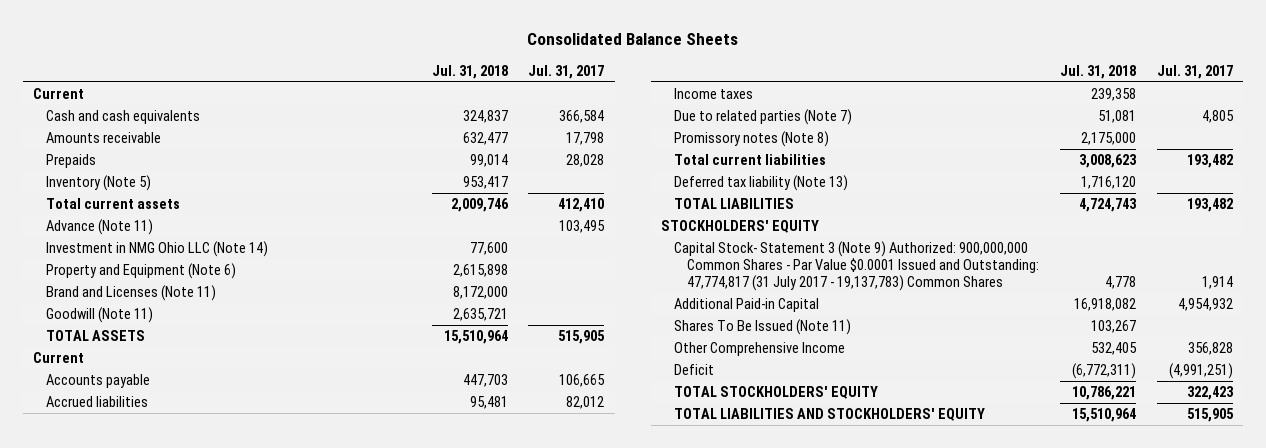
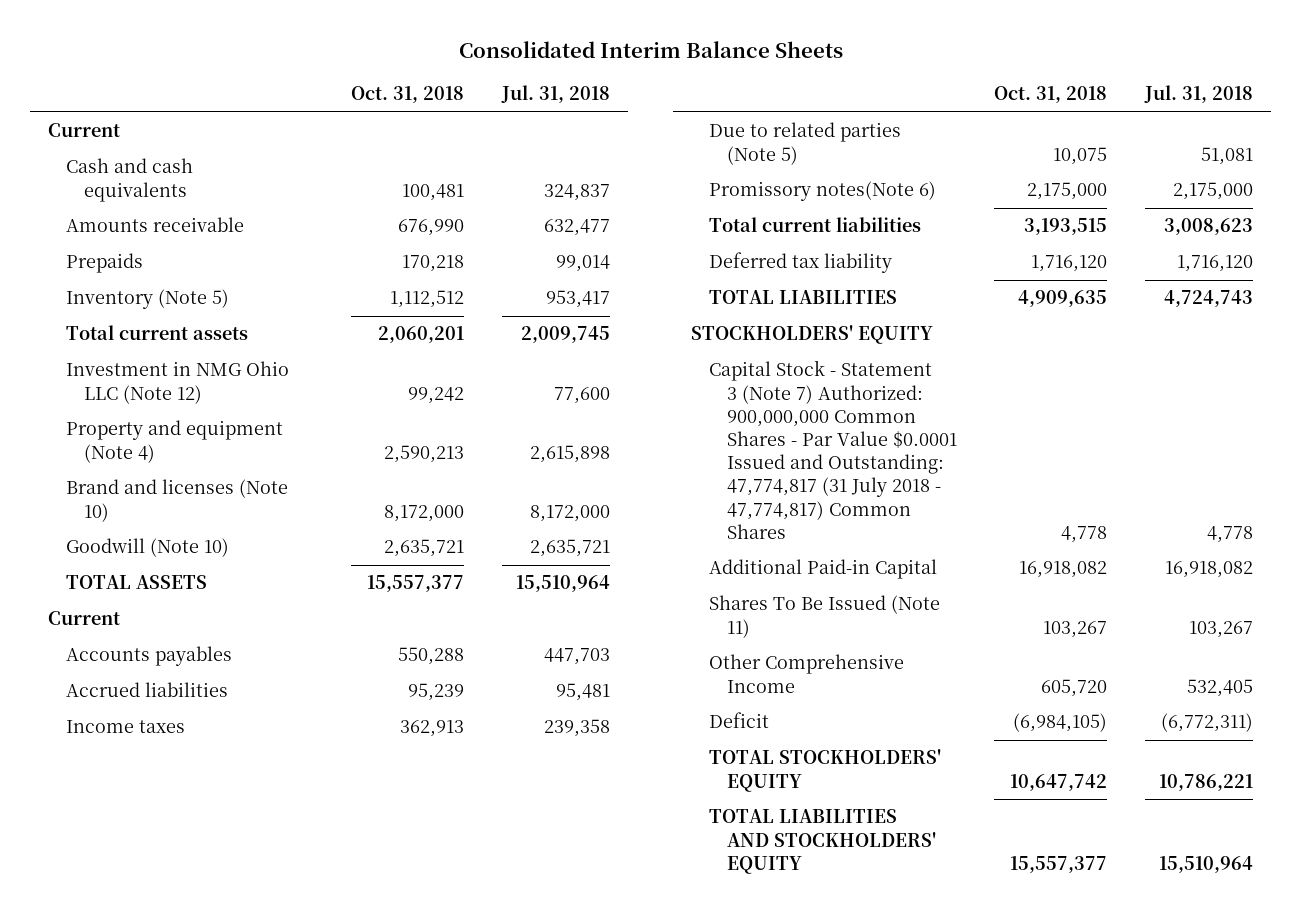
[526,33,738,46] Consolidated Balance Sheets -> [458,40,843,58] Consolidated Interim Balance Sheets
[528,65,605,80] Jul. 31, 2017 -> none
none -> [351,86,465,104] Oct. 31, 2018
[45,219,153,236] Advance (Note 11) -> none
[450,198,509,213] 2,009,746 -> [520,326,610,344] 2,009,745
[45,241,268,258] Investment in NMG Ohio LLC (Note 14) -> [66,361,290,404] Investment in NMG Ohio LLC (Note 12)
[45,263,236,280] Property and Equipment (Note 6) -> [66,420,284,463] Property and equipment (Note 4)
[45,285,216,302] Brand and Licenses (Note 11) -> [66,479,289,522] Brand and licenses (Note 10)
[45,307,153,324] Goodwill (Note 11) -> [66,538,230,558] Goodwill (Note 10)
[45,374,150,389] Accounts payable -> [66,646,233,667] Accounts payables
[674,109,853,126] Due to related parties (Note 7) -> [709,122,902,165] Due to related parties (Note 5)
[674,131,830,148] Promissory notes (Note 8) -> [709,181,937,202] Promissory notes(Note 6)
[674,175,849,192] Deferred tax liability (Note 13) -> [709,252,893,274] Deferred tax liability
[674,241,1040,292] Capital Stock- Statement 3 (Note 9) Authorized: 900,000,000 Common Shares - Par Value $0.0001 Issued and Outstanding: 47,774,817 (31 July 2017 - 19,137,783) Common Shares -> [709,360,958,539] Capital Stock - Statement 3 (Note 7) Authorized: 900,000,000 Common Shares - Par Value $0.0001 Issued and Outstanding: 47,774,817 (31 July 2018 - 47,774,817) Common Shares

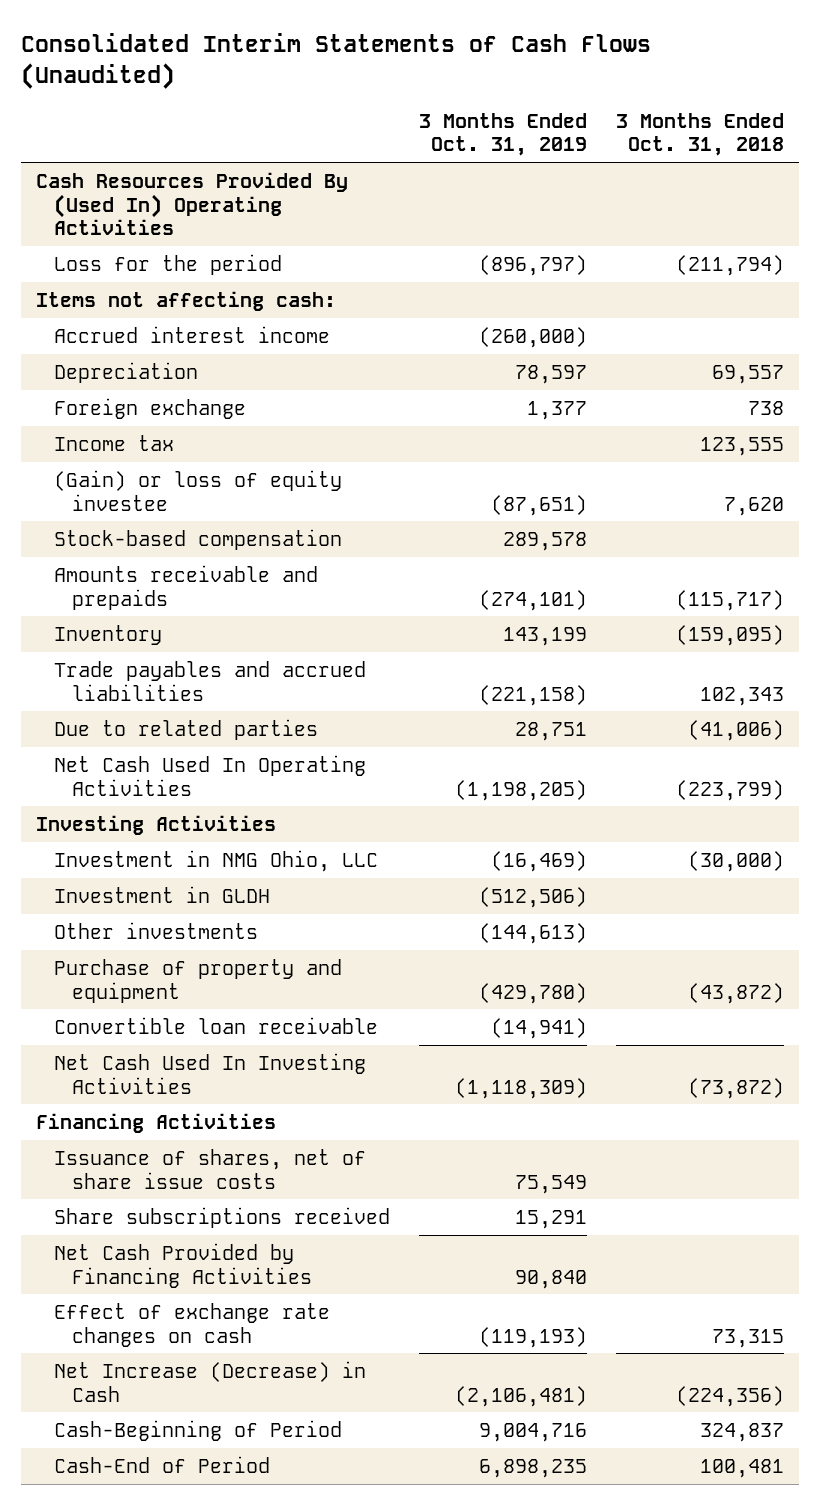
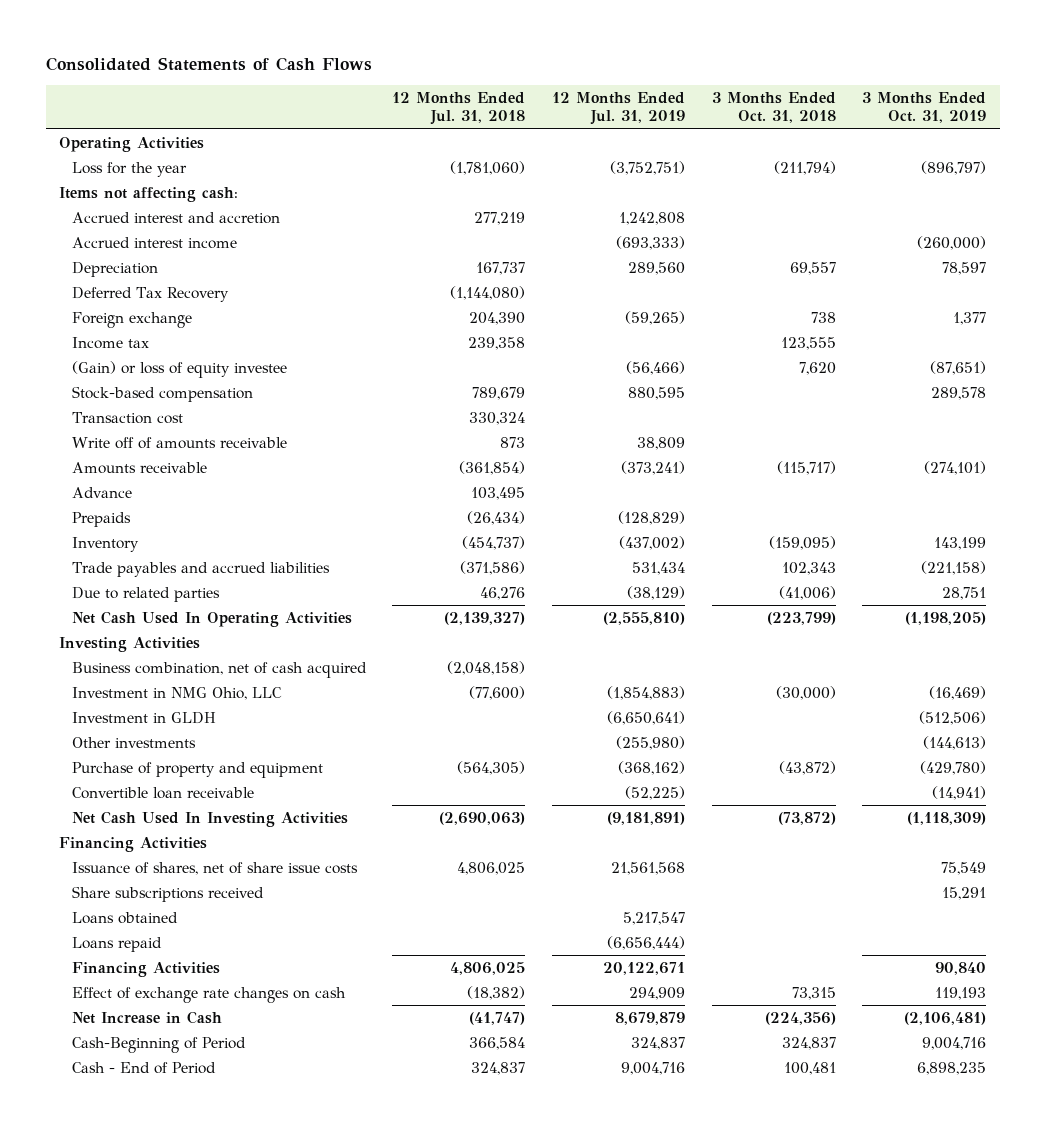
[21,33,652,89] Consolidated Interim Statements of Cash Flows (Unaudited) -> [45,56,372,71] Consolidated Statements of Cash Flows
none -> [392,92,526,126] 12 Months Ended Jul. 31, 2018
none -> [552,92,686,126] 12 Months Ended Jul. 31, 2019
[35,171,348,236] Cash Resources Provided By (Used In) Operating Activities -> [59,136,205,152] Operating Activities
[53,253,282,275] Loss for the period -> [71,161,187,177] Loss for the year
none -> [71,211,280,224] Accrued interest and accretion
none -> [71,286,229,302] Deferred Tax Recovery
none -> [71,411,183,424] Transaction cost
none -> [71,436,287,449] Write off of amounts receivable
[53,564,318,610] Amounts receivable and prepaids -> [71,461,207,474] Amounts receivable
none -> [71,486,132,498] Advance
none -> [71,511,131,527] Prepaids
none -> [71,661,367,678] Business combination, net of cash acquired
none -> [71,911,178,924] Loans obtained
none -> [71,936,162,952] Loans repaid
[53,1242,312,1288] Net Cash Provided by Financing Activities -> [71,961,220,977] Financing Activities
[479,1326,588,1348] (119,193) -> [935,986,987,1000] 119,193
[53,1360,366,1402] Net Increase (Decrease) in Cash -> [71,1010,222,1024] Net Increase in Cash
[53,1455,270,1473] Cash-End of Period -> [71,1061,216,1074] Cash - End of Period

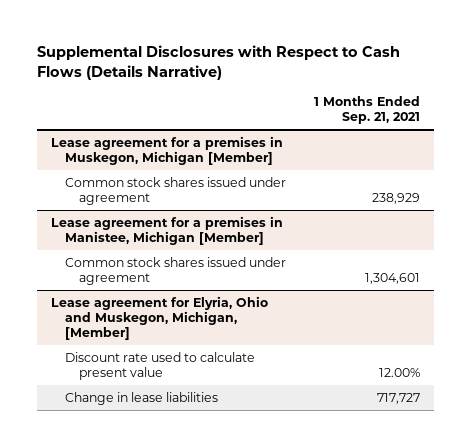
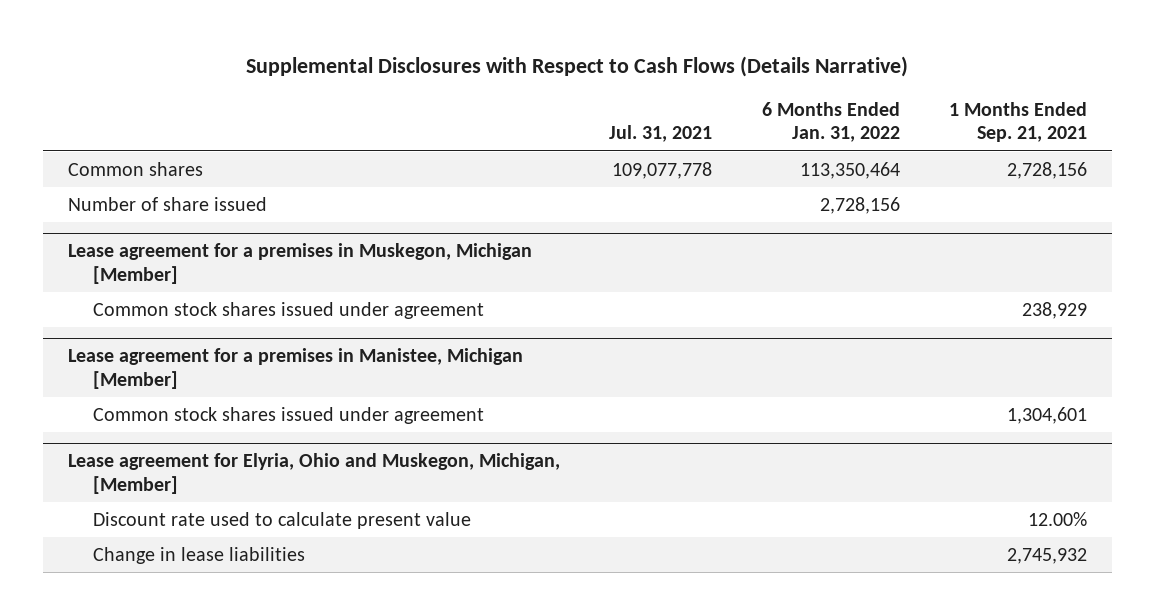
none -> [609,125,713,143] Jul. 31, 2021
none -> [761,102,900,143] 6 Months Ended Jan. 31, 2022
none -> [67,161,203,176] Common shares
none -> [67,196,267,211] Number of share issued
[376,392,420,404] 717,727 -> [1007,547,1088,564] 2,745,932

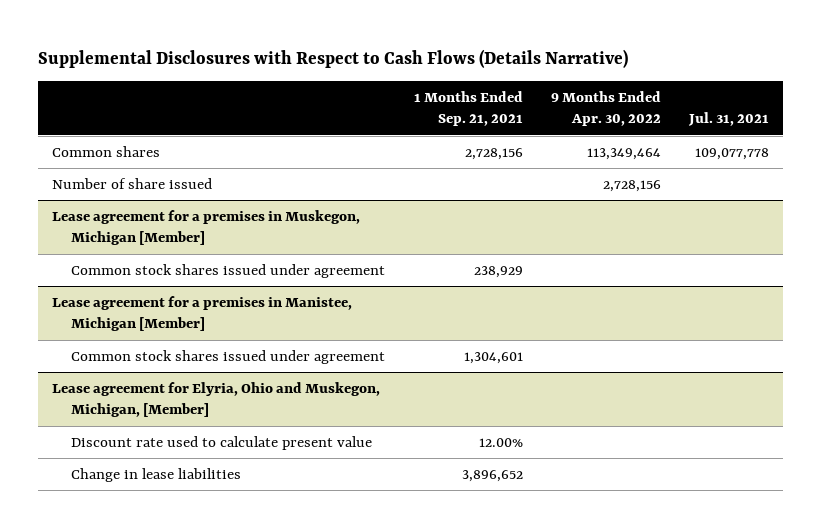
[761,102,900,143] 6 Months Ended Jan. 31, 2022 -> none
none -> [550,91,661,127] 9 Months Ended Apr. 30, 2022
[1007,547,1088,564] 2,745,932 -> [461,470,523,483] 3,896,652

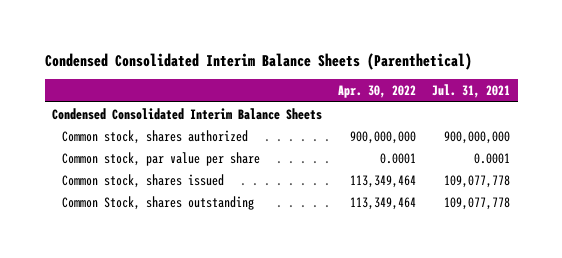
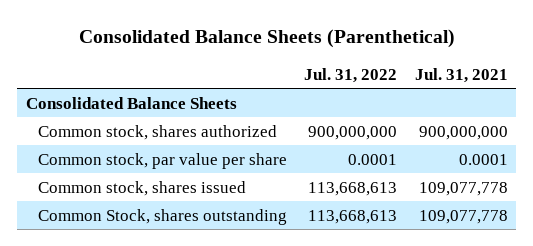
[44,52,472,70] Condensed Consolidated Interim Balance Sheets (Parenthetical) -> [78,29,455,49] Consolidated Balance Sheets (Parenthetical)
[338,85,417,99] Apr. 30, 2022 -> none
none -> [304,67,398,83] Jul. 31, 2022
[52,107,323,120] Condensed Consolidated Interim Balance Sheets -> [25,96,237,109] Consolidated Balance Sheets

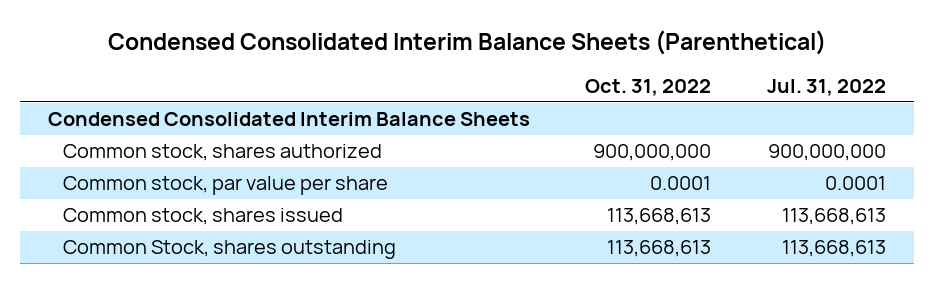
[78,29,455,49] Consolidated Balance Sheets (Parenthetical) -> [107,30,826,56] Condensed Consolidated Interim Balance Sheets (Parenthetical)
[414,67,508,83] Jul. 31, 2021 -> none
none -> [585,79,712,97] Oct. 31, 2022
[25,96,237,109] Consolidated Balance Sheets -> [47,112,530,127] Condensed Consolidated Interim Balance Sheets

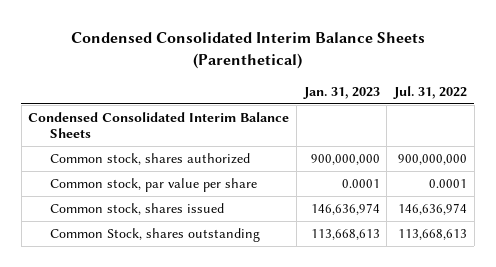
[585,79,712,97] Oct. 31, 2022 -> none
none -> [302,86,380,99] Jan. 31, 2023
[782,208,887,226] 113,668,613 -> [398,202,468,215] 146,636,974

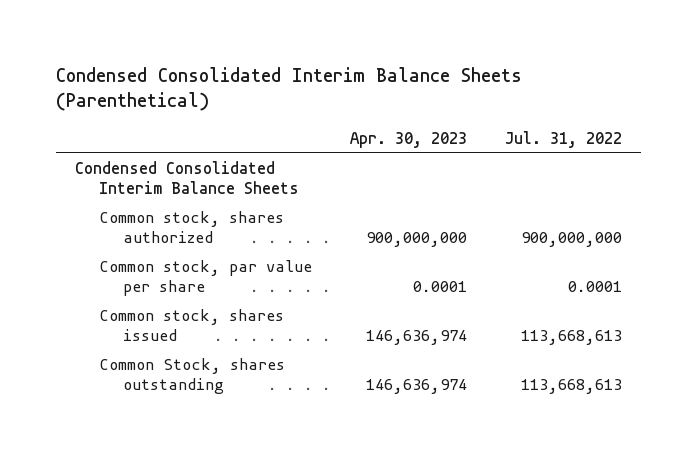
[302,86,380,99] Jan. 31, 2023 -> none
none -> [350,131,468,148] Apr. 30, 2023
[398,202,468,215] 146,636,974 -> [520,330,622,346] 113,668,613

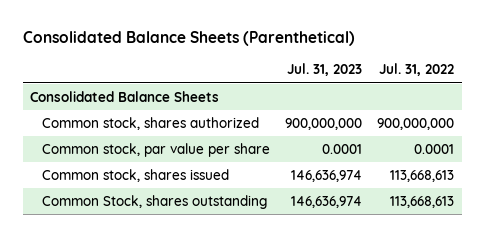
[56,66,523,112] Condensed Consolidated Interim Balance Sheets (Parenthetical) -> [22,31,355,47] Consolidated Balance Sheets (Parenthetical)
[350,131,468,148] Apr. 30, 2023 -> none
none -> [287,63,363,77] Jul. 31, 2023
[75,161,300,195] Condensed Consolidated Interim Balance Sheets -> [30,90,220,102] Consolidated Balance Sheets

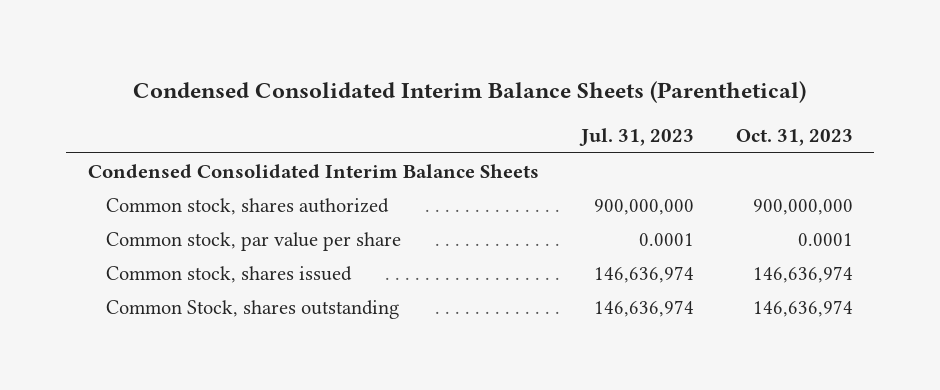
[22,31,355,47] Consolidated Balance Sheets (Parenthetical) -> [133,81,807,104] Condensed Consolidated Interim Balance Sheets (Parenthetical)
[379,63,455,77] Jul. 31, 2022 -> none
none -> [735,129,853,147] Oct. 31, 2023
[30,90,220,102] Consolidated Balance Sheets -> [87,163,539,178] Condensed Consolidated Interim Balance Sheets

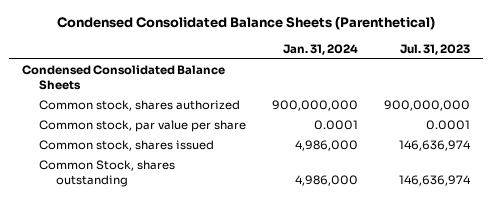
[133,81,807,104] Condensed Consolidated Interim Balance Sheets (Parenthetical) -> [57,16,436,31] Condensed Consolidated Balance Sheets (Parenthetical)
[735,129,853,147] Oct. 31, 2023 -> none
none -> [283,43,359,55] Jan. 31, 2024
[87,163,539,178] Condensed Consolidated Interim Balance Sheets -> [22,65,226,91] Condensed Consolidated Balance Sheets

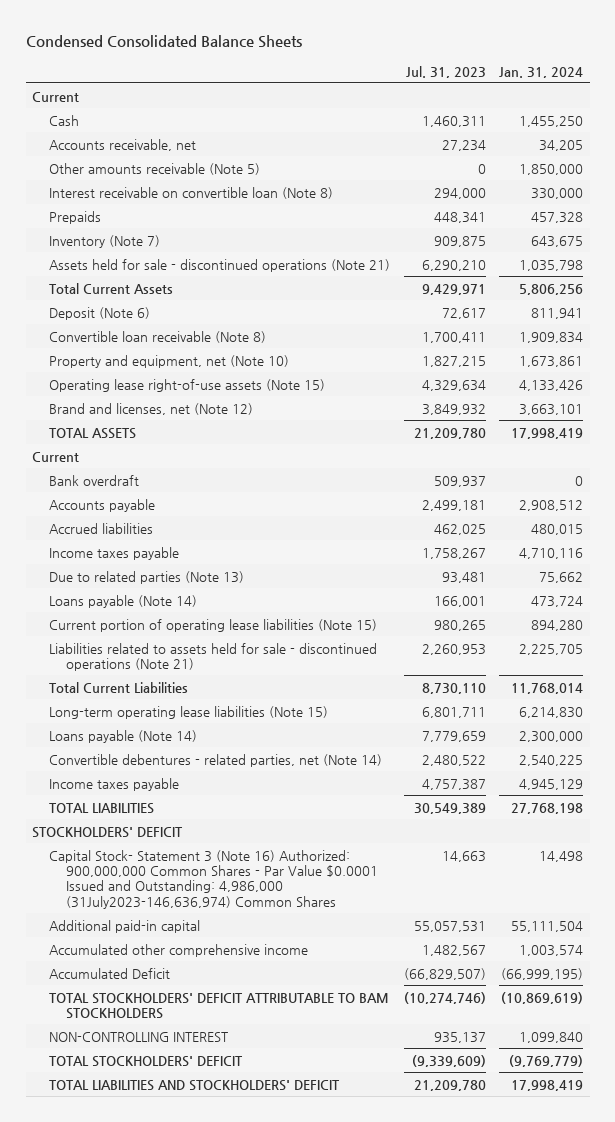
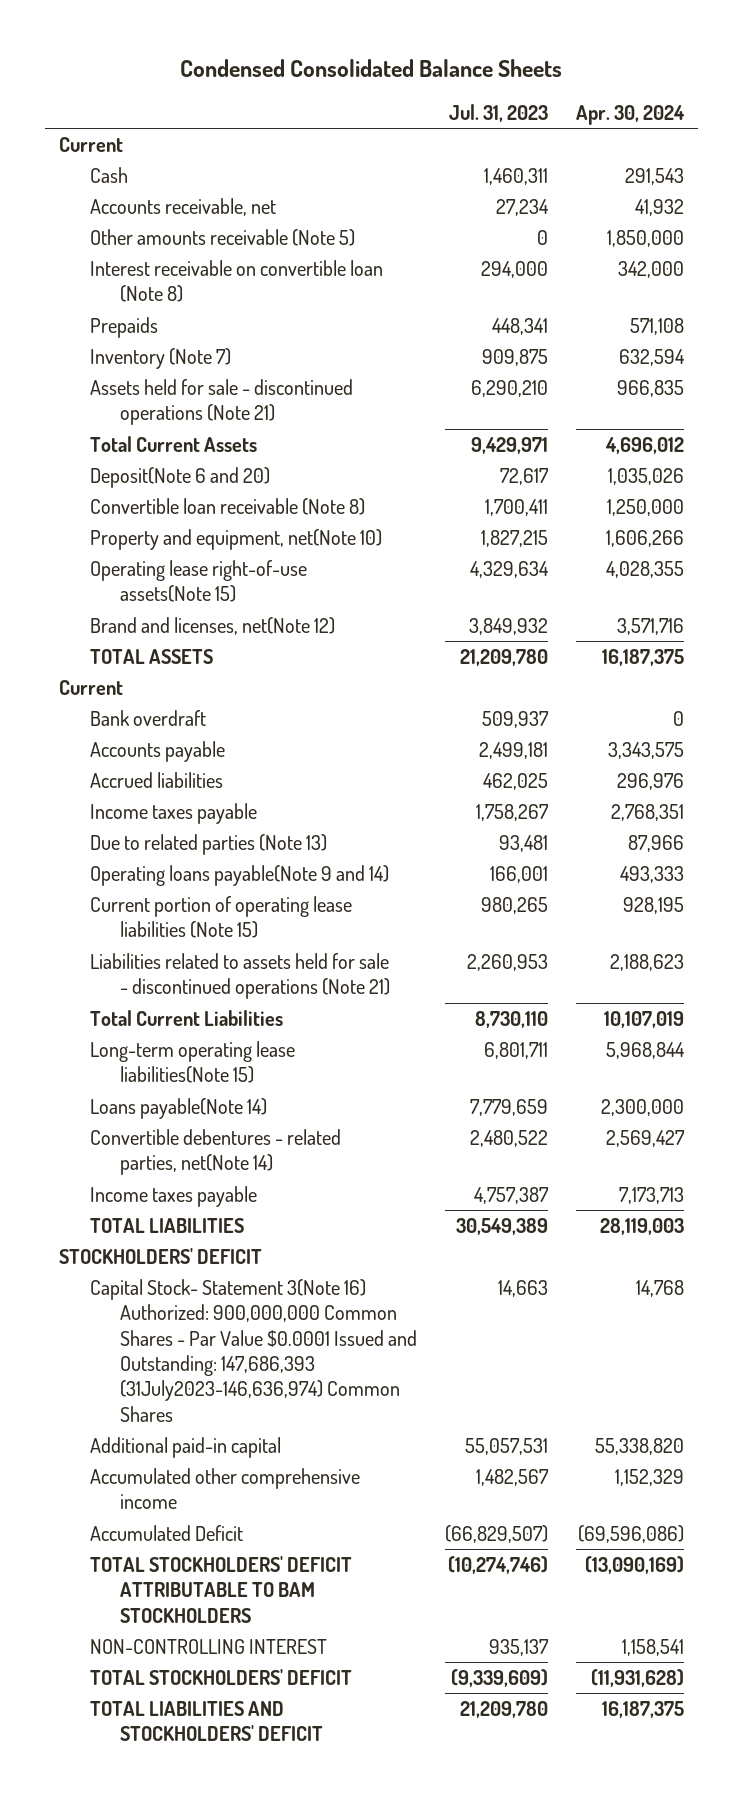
[499,66,584,78] Jan. 31, 2024 -> none
none -> [575,105,685,126] Apr. 30, 2024
[49,306,151,320] Deposit (Note 6) -> [89,467,270,489] Deposit(Note 6 and 20)
[49,354,290,368] Property and equipment, net (Note 10) -> [89,529,382,551] Property and equipment, net(Note 10)
[49,378,326,392] Operating lease right-of-use assets (Note 15) -> [89,560,307,603] Operating lease right-of-use assets(Note 15)
[49,402,254,415] Brand and licenses, net (Note 12) -> [89,617,335,636] Brand and licenses, net(Note 12)
[49,594,198,608] Loans payable (Note 14) -> [89,865,389,887] Operating loans payable(Note 9 and 14)
[49,705,329,719] Long-term operating lease liabilities (Note 15) -> [89,1041,295,1084] Long-term operating lease liabilities(Note 15)
[49,729,198,743] Loans payable (Note 14) -> [89,1098,267,1120] Loans payable(Note 14)
[49,753,383,767] Convertible debentures - related parties, net (Note 14) -> [89,1129,341,1176] Convertible debentures - related parties, net(Note 14)
[49,849,379,909] Capital Stock- Statement 3 (Note 16) Authorized: 900,000,000 Common Shares - Par Value $0.0001 Issued and Outstanding: 4,986,000 (31July2023-146,636,974) Common Shares -> [89,1279,417,1422] Capital Stock- Statement 3(Note 16) Authorized: 900,000,000 Common Shares - Par Value $0.0001 Issued and Outstanding: 147,686,393 (31July2023-146,636,974) Common Shares

